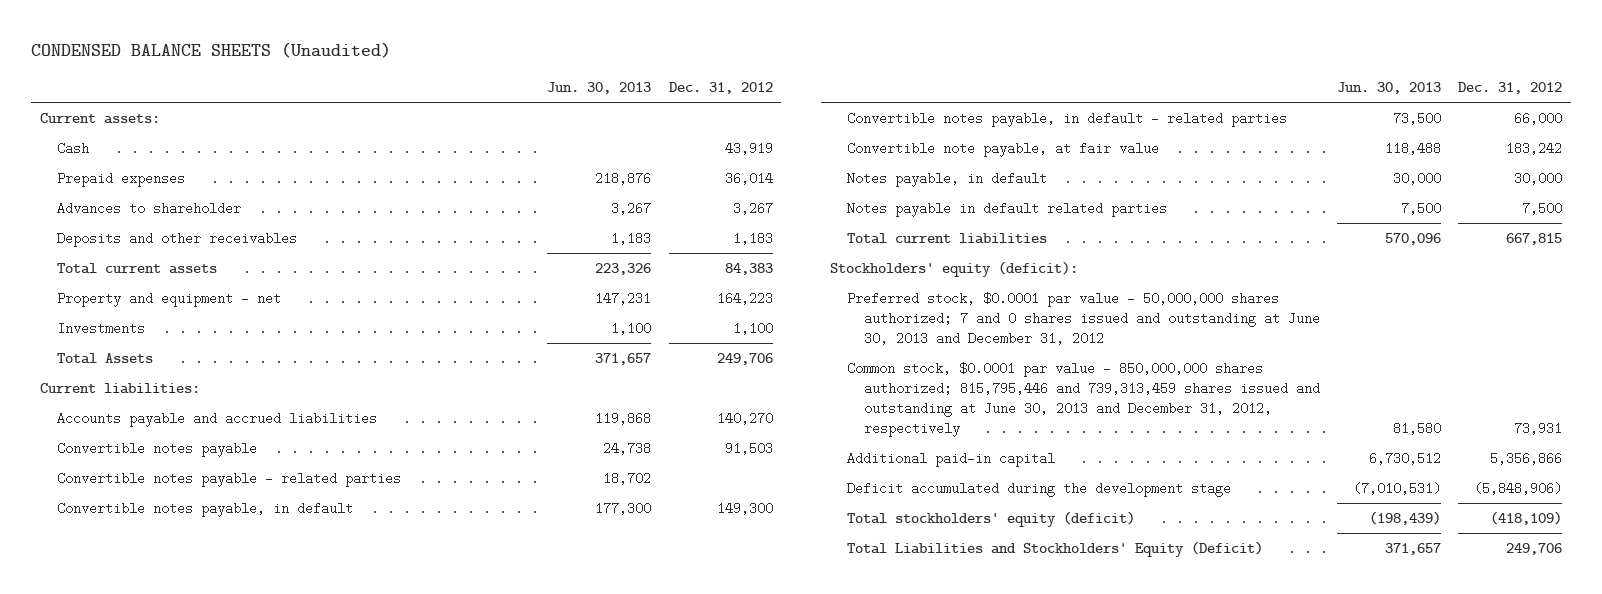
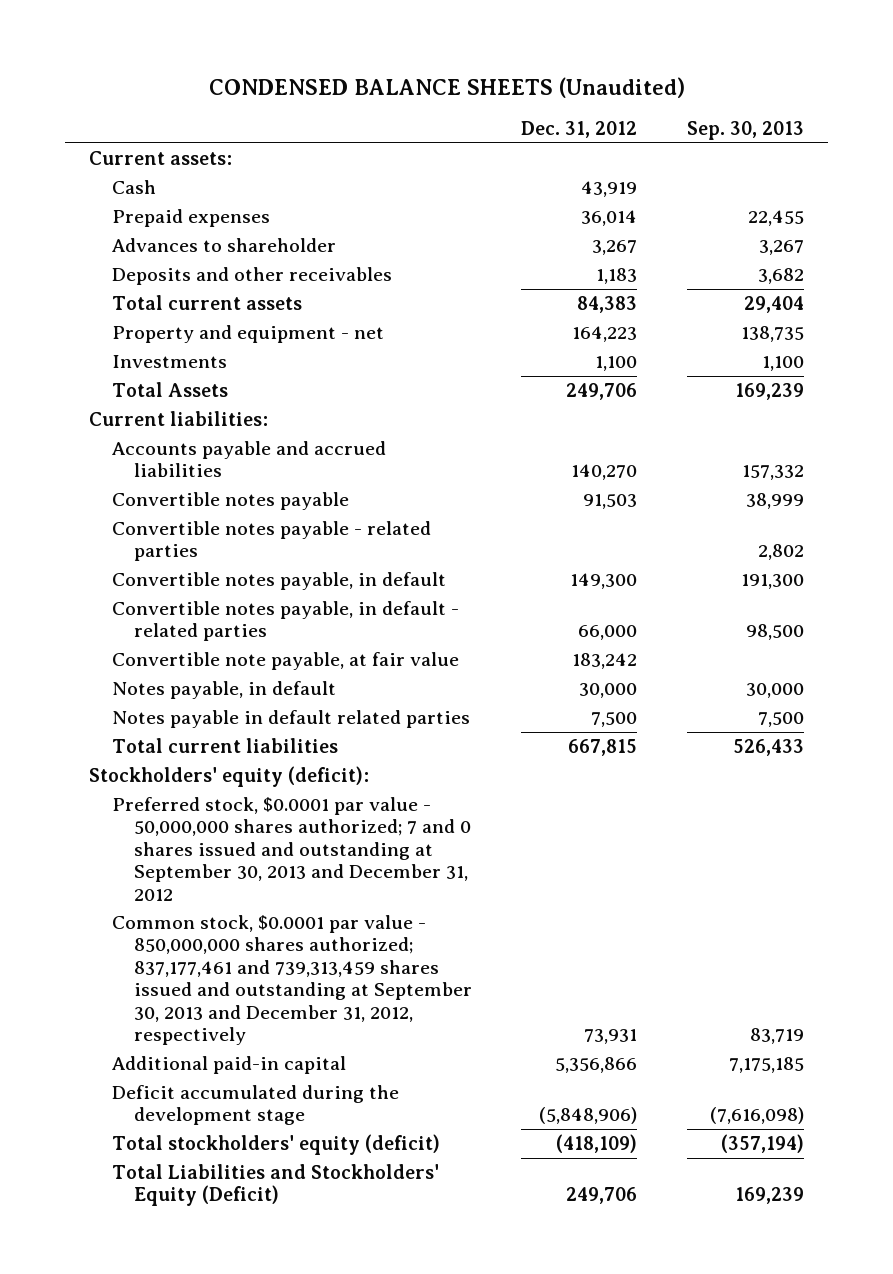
[547,82,652,95] Jun. 30, 2013 -> none
none -> [686,120,804,140] Sep. 30, 2013
[846,291,1320,346] Preferred stock, $0.0001 par value - 50,000,000 shares authorized; 7 and 0 shares issued and outstanding at June 30, 2013 and December 31, 2012 -> [111,797,471,901] Preferred stock, $0.0001 par value - 50,000,000 shares authorized; 7 and 0 shares issued and outstanding at September 30, 2013 and December 31, 2012
[846,361,1320,438] Common stock, $0.0001 par value - 850,000,000 shares authorized; 815,795,446 and 739,313,459 shares issued and outstanding at June 30, 2013 and December 31, 2012, respectively -> [111,915,472,1045] Common stock, $0.0001 par value - 850,000,000 shares authorized; 837,177,461 and 739,313,459 shares issued and outstanding at September 30, 2013 and December 31, 2012, respectively

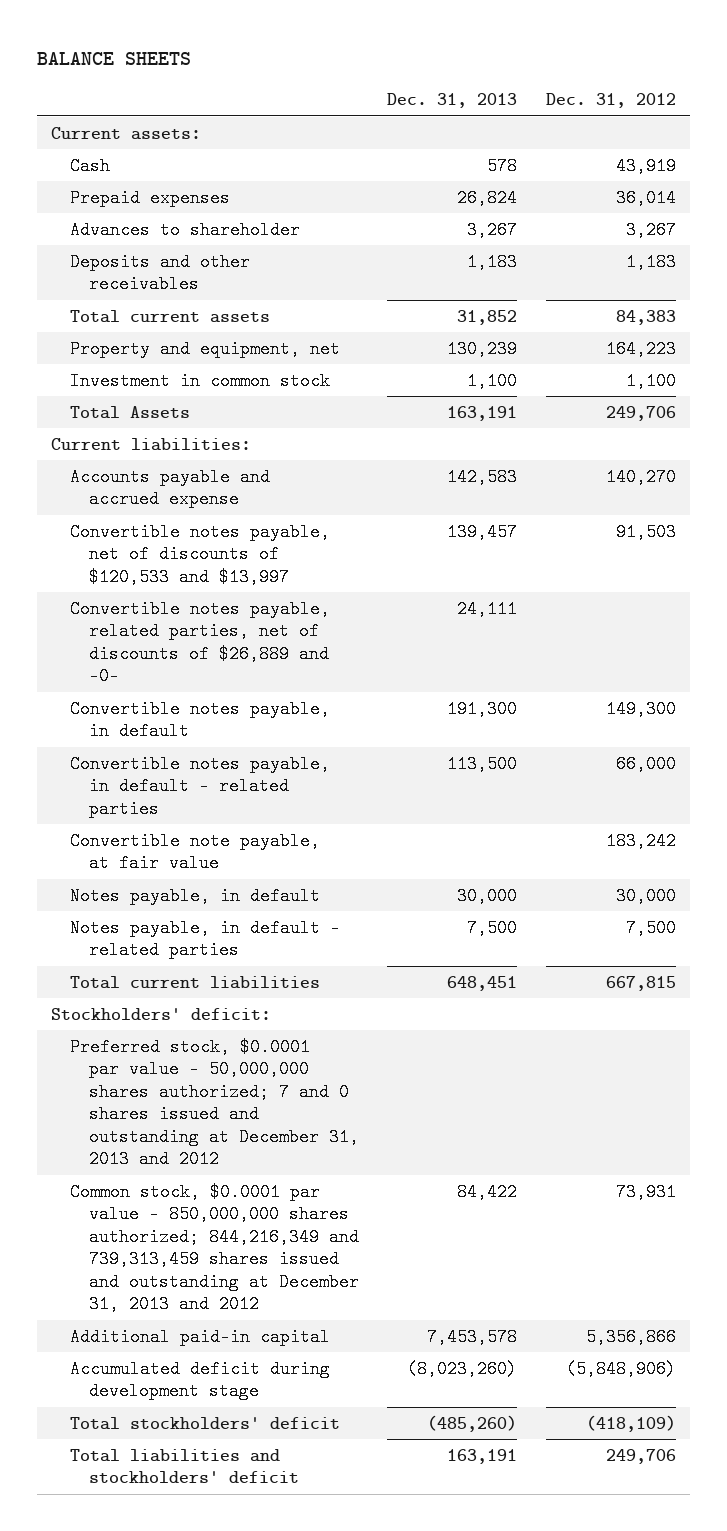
[208,76,685,98] CONDENSED BALANCE SHEETS (Unaudited) -> [36,52,191,66] BALANCE SHEETS
[686,120,804,140] Sep. 30, 2013 -> none
none -> [387,93,518,109] Dec. 31, 2013
[111,325,384,344] Property and equipment - net -> [69,339,340,358] Property and equipment, net
[111,355,227,369] Investments -> [69,371,330,390] Investment in common stock
[111,441,386,478] Accounts payable and accrued liabilities -> [69,467,270,509] Accounts payable and accrued expense
[111,492,349,511] Convertible notes payable -> [69,522,330,586] Convertible notes payable, net of discounts of $120,533 and $13,997
[111,521,431,562] Convertible notes payable - related parties -> [69,599,330,686] Convertible notes payable, related parties, net of discounts of $26,889 and -0-
[111,710,470,729] Notes payable in default related parties -> [69,918,340,960] Notes payable, in default - related parties
[89,766,370,788] Stockholders' equity (deficit): -> [50,1007,271,1020] Stockholders' deficit:
[111,797,471,901] Preferred stock, $0.0001 par value - 50,000,000 shares authorized; 7 and 0 shares issued and outstanding at September 30, 2013 and December 31, 2012 -> [69,1037,359,1169] Preferred stock, $0.0001 par value - 50,000,000 shares authorized; 7 and 0 shares issued and outstanding at December 31, 2013 and 2012
[111,915,472,1045] Common stock, $0.0001 par value - 850,000,000 shares authorized; 837,177,461 and 739,313,459 shares issued and outstanding at September 30, 2013 and December 31, 2012, respectively -> [69,1182,359,1314] Common stock, $0.0001 par value - 850,000,000 shares authorized; 844,216,349 and 739,313,459 shares issued and outstanding at December 31, 2013 and 2012
[111,1085,399,1126] Deficit accumulated during the development stage -> [69,1359,330,1401] Accumulated deficit during development stage
[111,1134,440,1156] Total stockholders' equity (deficit) -> [69,1416,340,1430] Total stockholders' deficit
[111,1164,439,1207] Total Liabilities and Stockholders' Equity (Deficit) -> [69,1448,299,1484] Total liabilities and stockholders' deficit

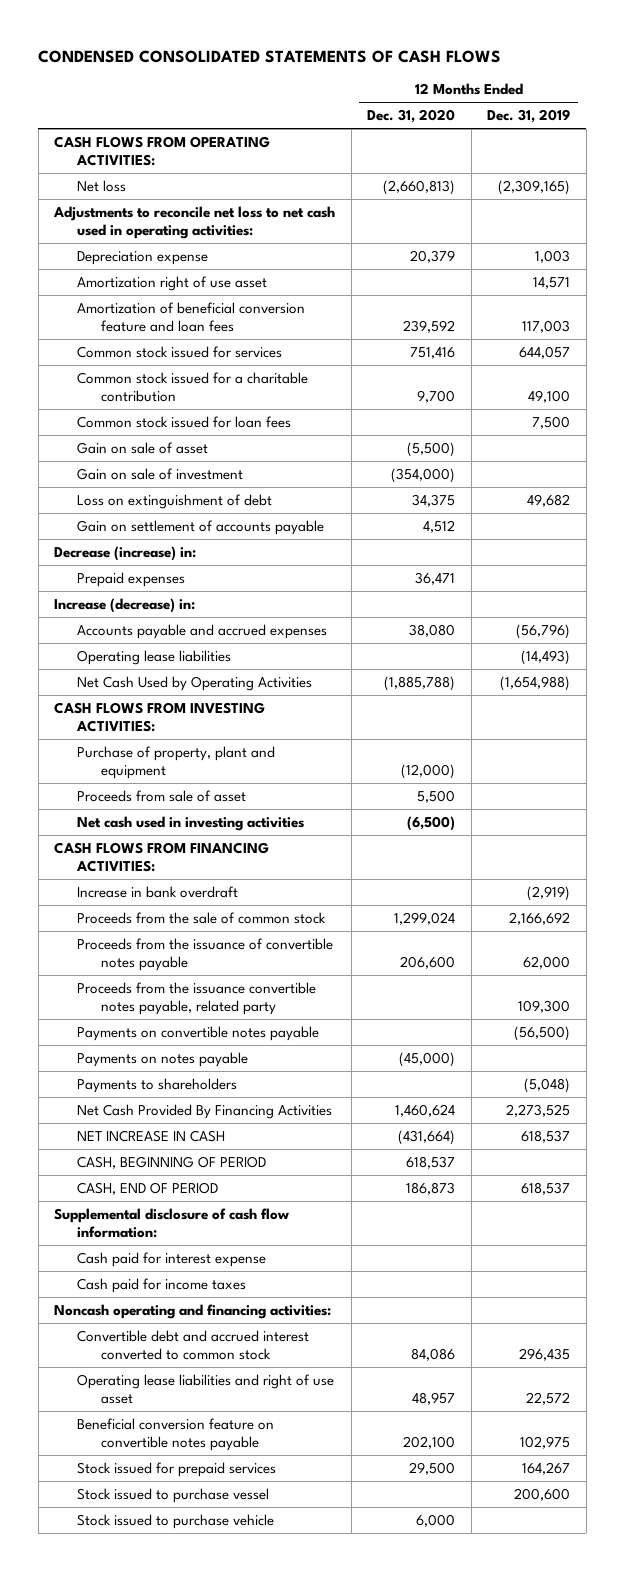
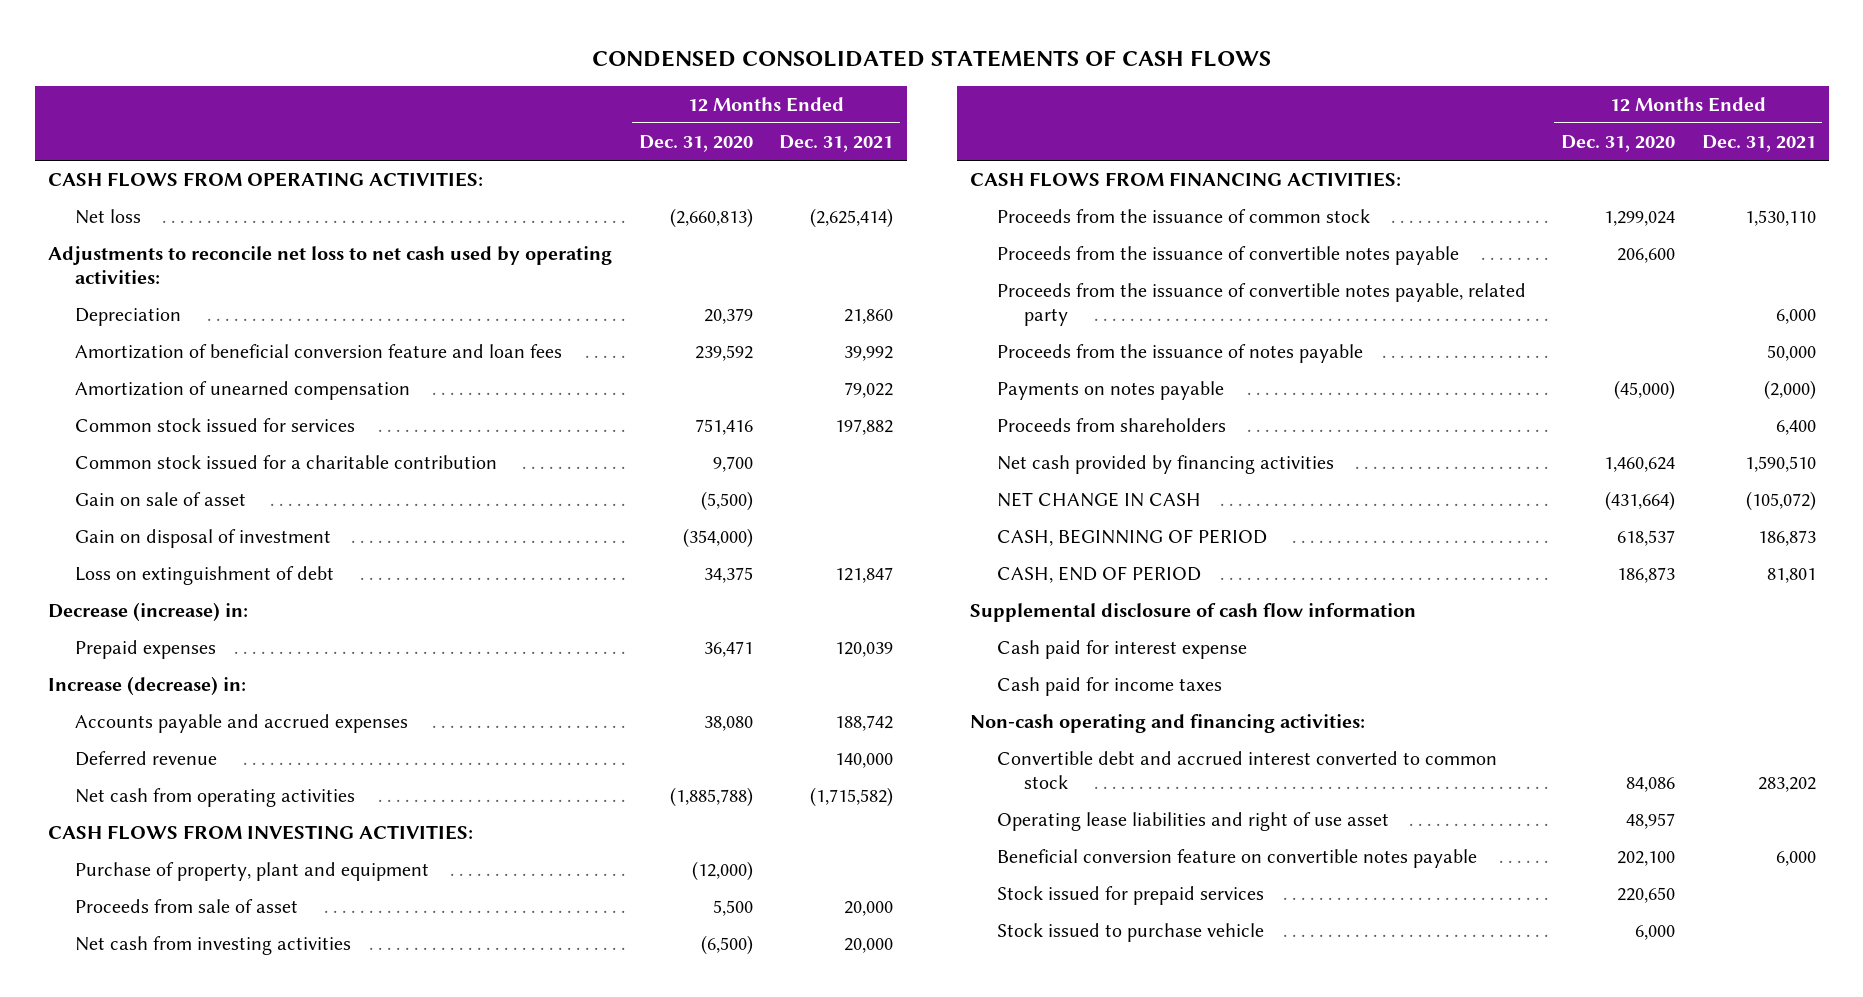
[487,109,571,124] Dec. 31, 2019 -> none
none -> [779,135,894,153] Dec. 31, 2021
[77,275,268,291] Amortization right of use asset -> none
[53,205,336,239] Adjustments to reconcile net loss to net cash used in operating activities: -> [47,246,612,285] Adjustments to reconcile net loss to net cash used by operating activities:
[77,250,209,265] Depreciation expense -> [74,308,181,327] Depreciation
none -> [74,381,410,401] Amortization of unearned compensation
[77,415,292,428] Common stock issued for loan fees -> none
[77,467,244,480] Gain on sale of investment -> [74,529,331,549] Gain on disposal of investment
[77,519,325,535] Gain on settlement of accounts payable -> none
[77,649,232,665] Operating lease liabilities -> none
none -> [74,751,217,767] Deferred revenue
[77,675,313,691] Net Cash Used by Operating Activities -> [74,788,355,808] Net cash from operating activities
[77,815,305,831] Net cash used in investing activities -> [74,936,351,956] Net cash from investing activities
[77,885,239,898] Increase in bank overdraft -> none
[77,911,327,924] Proceeds from the sale of common stock -> [997,209,1371,224] Proceeds from the issuance of common stock
[77,1025,320,1041] Payments on convertible notes payable -> none
[77,981,317,1015] Proceeds from the issuance convertible notes payable, related party -> [997,283,1527,327] Proceeds from the issuance of convertible notes payable, related party
none -> [997,344,1364,364] Proceeds from the issuance of notes payable
[77,1077,238,1093] Payments to shareholders -> [997,418,1227,433] Proceeds from shareholders
[77,1103,333,1119] Net Cash Provided By Financing Activities -> [997,455,1335,475] Net cash provided by financing activities
[77,1129,226,1142] NET INCREASE IN CASH -> [997,492,1202,508] NET CHANGE IN CASH
[54,1207,290,1238] Supplemental disclosure of cash flow information: -> [970,603,1417,623] Supplemental disclosure of cash flow information
[54,1303,332,1319] Noncash operating and financing activities: -> [970,714,1366,734] Non-cash operating and financing activities:
[77,1487,270,1503] Stock issued to purchase vessel -> none
[409,1461,456,1475] 29,500 -> [1616,887,1675,904] 220,650

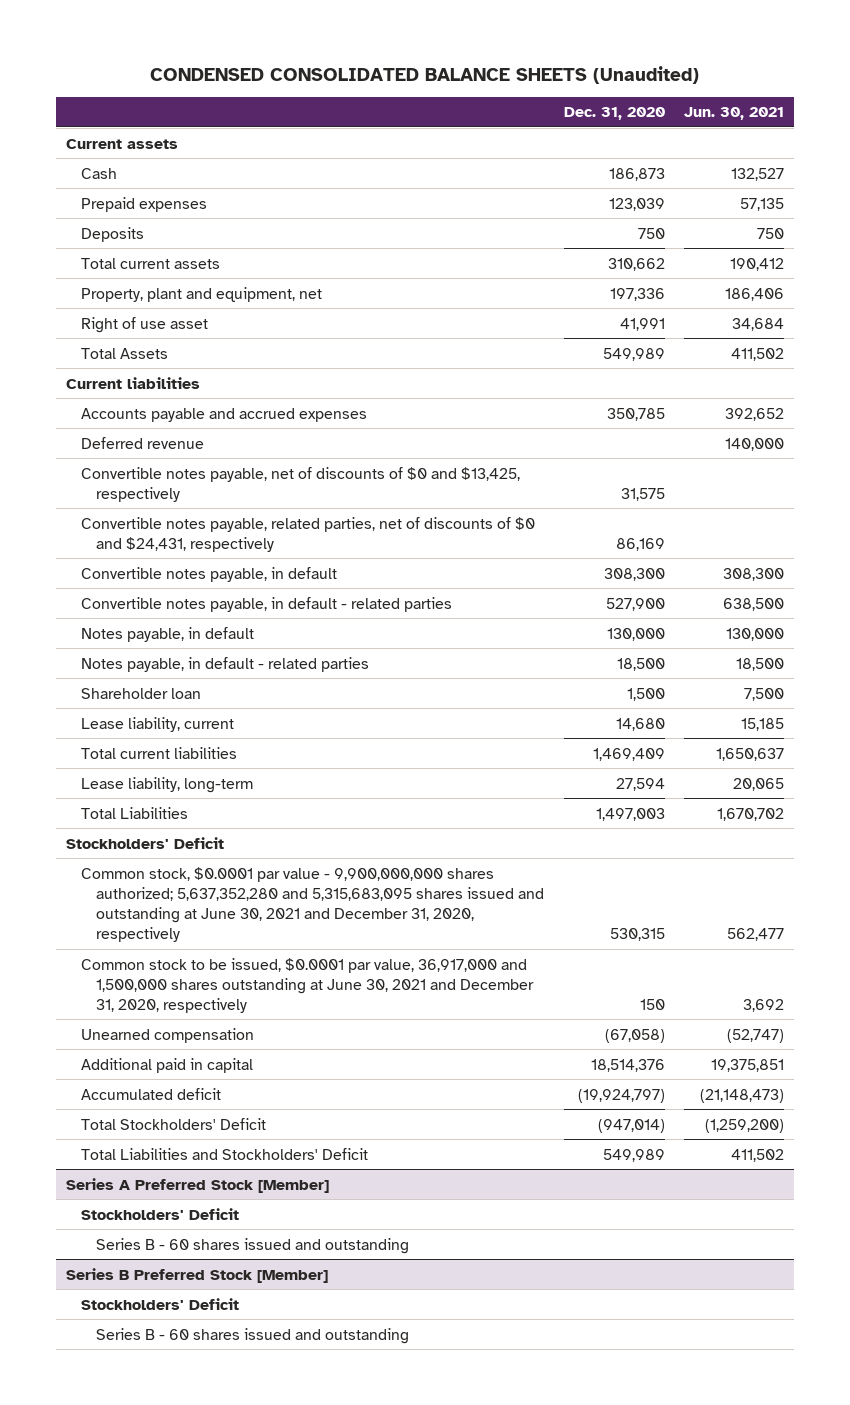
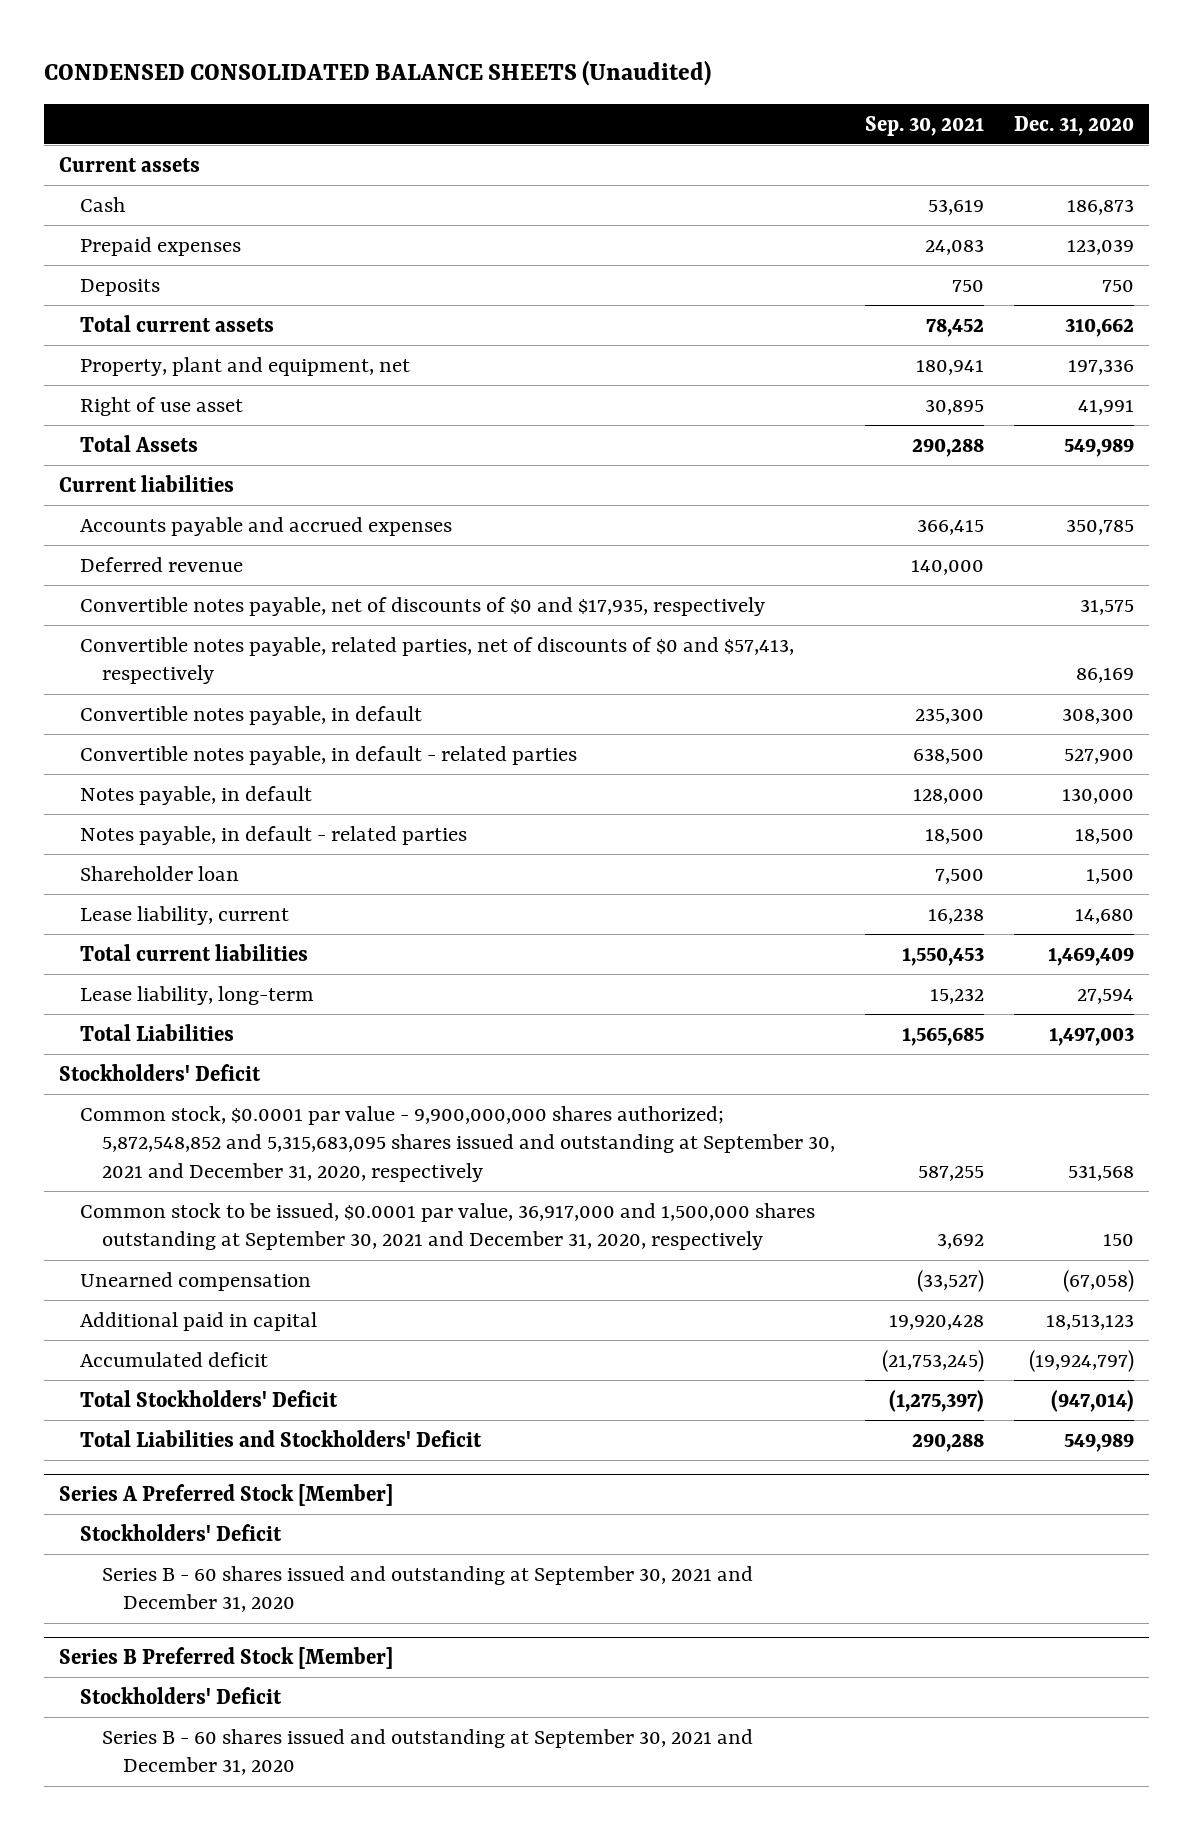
[684,107,785,121] Jun. 30, 2021 -> none
none -> [864,115,984,136] Sep. 30, 2021
[80,466,520,502] Convertible notes payable, net of discounts of $0 and $13,425, respectively -> [80,596,766,616] Convertible notes payable, net of discounts of $0 and $17,935, respectively
[80,516,535,552] Convertible notes payable, related parties, net of discounts of $0 and $24,431, respectively -> [80,636,795,685] Convertible notes payable, related parties, net of discounts of $0 and $57,413, respectively
[80,866,544,942] Common stock, $0.0001 par value - 9,900,000,000 shares authorized; 5,637,352,280 and 5,315,683,095 shares issued and outstanding at June 30, 2021 and December 31, 2020, respectively -> [80,1105,835,1182] Common stock, $0.0001 par value - 9,900,000,000 shares authorized; 5,872,548,852 and 5,315,683,095 shares issued and outstanding at September 30, 2021 and December 31, 2020, respectively
[609,927,665,941] 530,315 -> [1067,1164,1134,1181] 531,568
[80,957,534,1013] Common stock to be issued, $0.0001 par value, 36,917,000 and 1,500,000 shares outstanding at June 30, 2021 and December 31, 2020, respectively -> [80,1202,816,1251] Common stock to be issued, $0.0001 par value, 36,917,000 and 1,500,000 shares outstanding at September 30, 2021 and December 31, 2020, respectively
[590,1058,665,1072] 18,514,376 -> [1045,1313,1134,1330] 18,513,123
[95,1237,409,1254] Series B - 60 shares issued and outstanding -> [101,1565,753,1613] Series B - 60 shares issued and outstanding at September 30, 2021 and December 31, 2020
[95,1327,409,1344] Series B - 60 shares issued and outstanding -> [101,1728,753,1776] Series B - 60 shares issued and outstanding at September 30, 2021 and December 31, 2020

